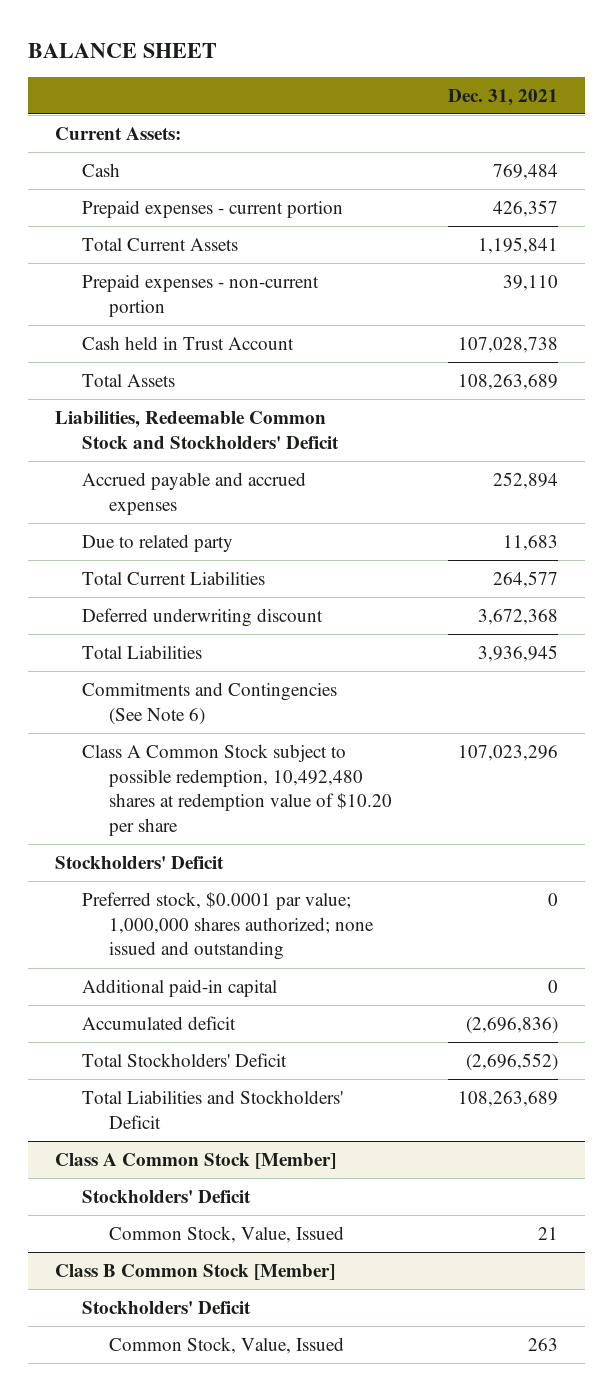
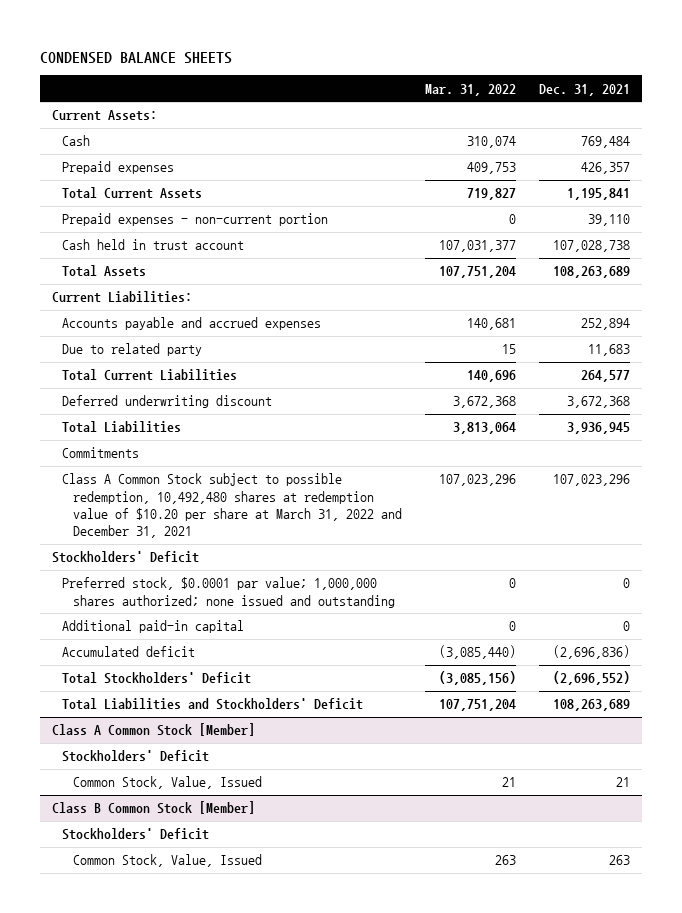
[27,42,217,58] BALANCE SHEET -> [40,51,233,64] CONDENSED BALANCE SHEETS
none -> [425,83,517,96] Mar. 31, 2022
[82,199,344,218] Prepaid expenses - current portion -> [62,161,175,175] Prepaid expenses
[82,335,295,350] Cash held in Trust Account -> [62,239,245,251] Cash held in trust account
[55,410,340,449] Liabilities, Redeemable Common Stock and Stockholders' Deficit -> none
none -> [51,291,192,304] Current Liabilities:
[82,471,307,515] Accrued payable and accrued expenses -> [62,317,322,331] Accounts payable and accrued expenses
[82,681,338,725] Commitments and Contingencies (See Note 6) -> [62,447,140,459] Commitments
[82,743,393,836] Class A Common Stock subject to possible redemption, 10,492,480 shares at redemption value of $10.20 per share -> [62,473,403,539] Class A Common Stock subject to possible redemption, 10,492,480 shares at redemption value of $10.20 per share at March 31, 2022 and December 31, 2021

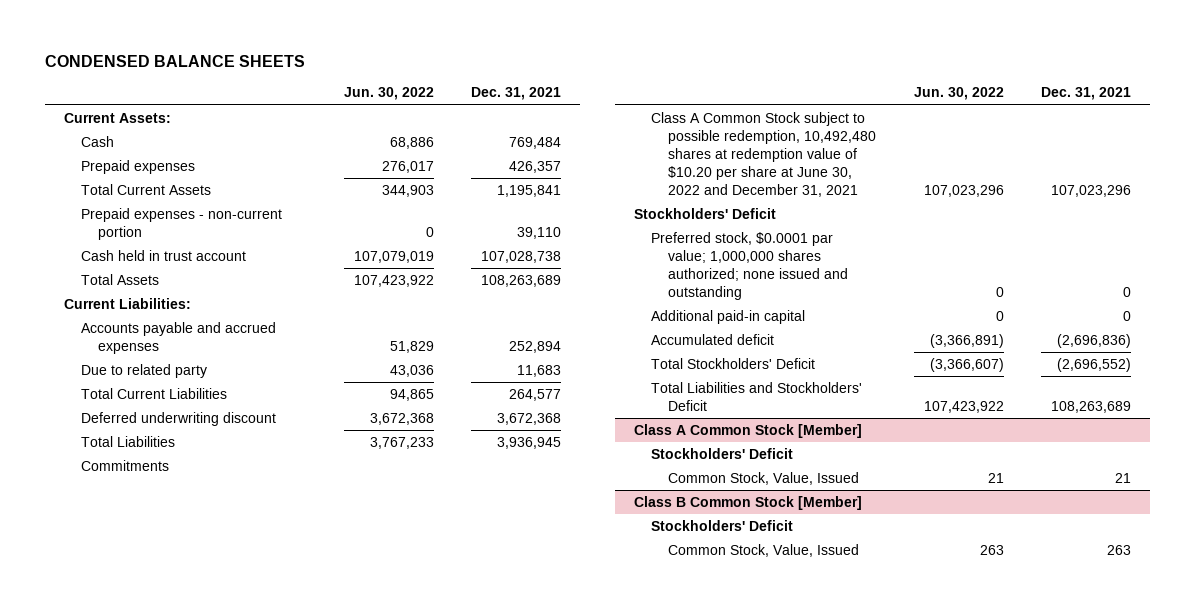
[425,83,517,96] Mar. 31, 2022 -> none
none -> [343,87,434,101] Jun. 30, 2022
[62,473,403,539] Class A Common Stock subject to possible redemption, 10,492,480 shares at redemption value of $10.20 per share at March 31, 2022 and December 31, 2021 -> [650,112,877,197] Class A Common Stock subject to possible redemption, 10,492,480 shares at redemption value of $10.20 per share at June 30, 2022 and December 31, 2021

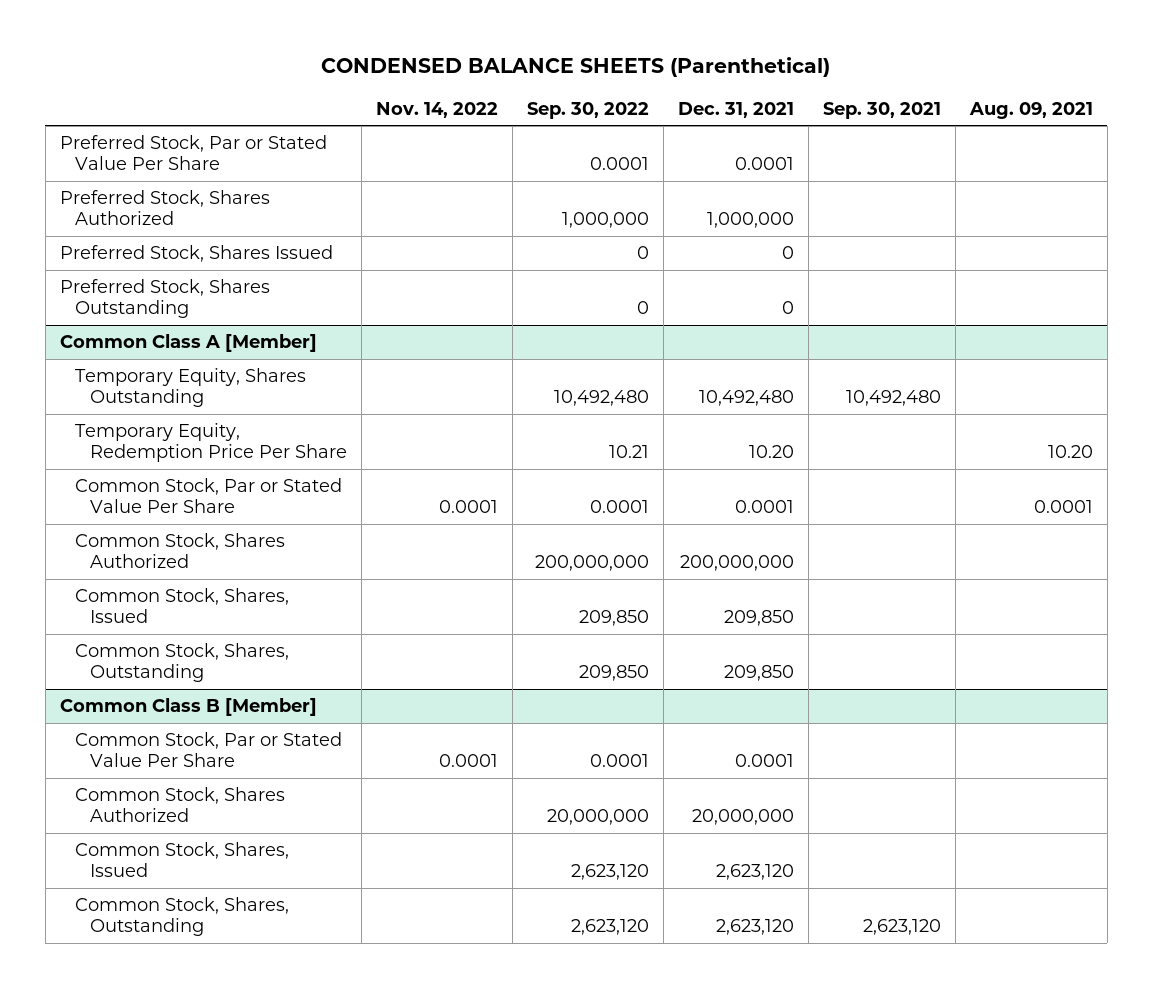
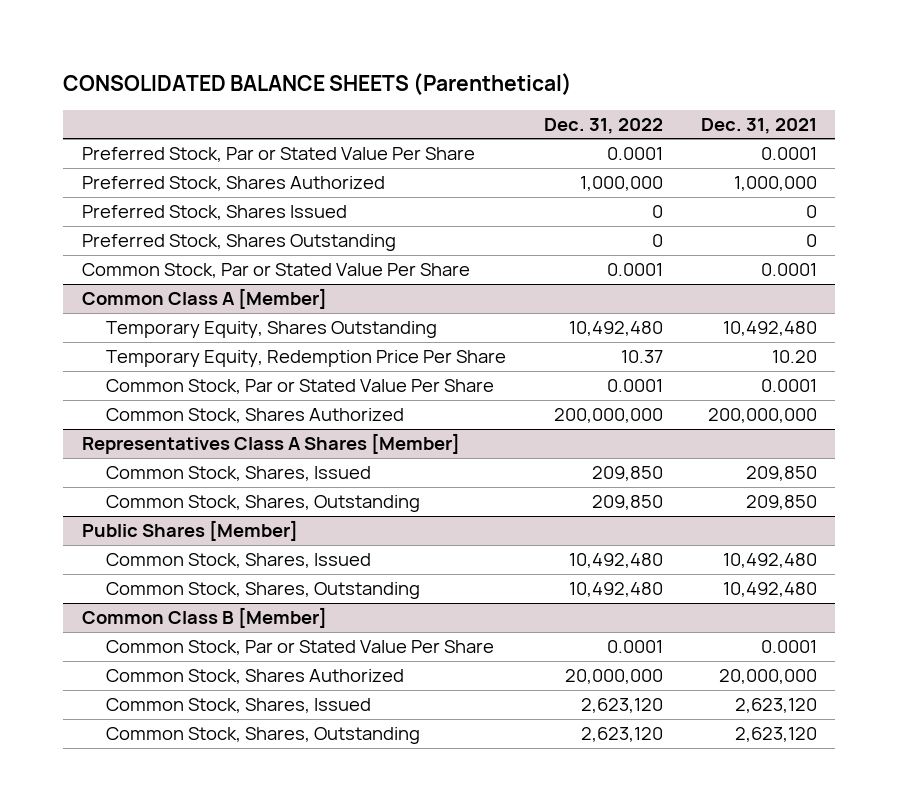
[321,57,831,78] CONDENSED BALANCE SHEETS (Parenthetical) -> [62,73,572,96] CONSOLIDATED BALANCE SHEETS (Parenthetical)
[376,101,499,118] Nov. 14, 2022 -> none
[527,101,650,119] Sep. 30, 2022 -> none
[822,101,941,119] Sep. 30, 2021 -> none
[968,101,1093,119] Aug. 09, 2021 -> none
none -> [543,117,663,134] Dec. 31, 2022
none -> [81,263,470,279] Common Stock, Par or Stated Value Per Share
none -> [81,433,460,455] Representatives Class A Shares [Member]
none -> [81,520,298,542] Public Shares [Member]
none -> [105,553,371,569] Common Stock, Shares, Issued
none -> [105,582,420,600] Common Stock, Shares, Outstanding

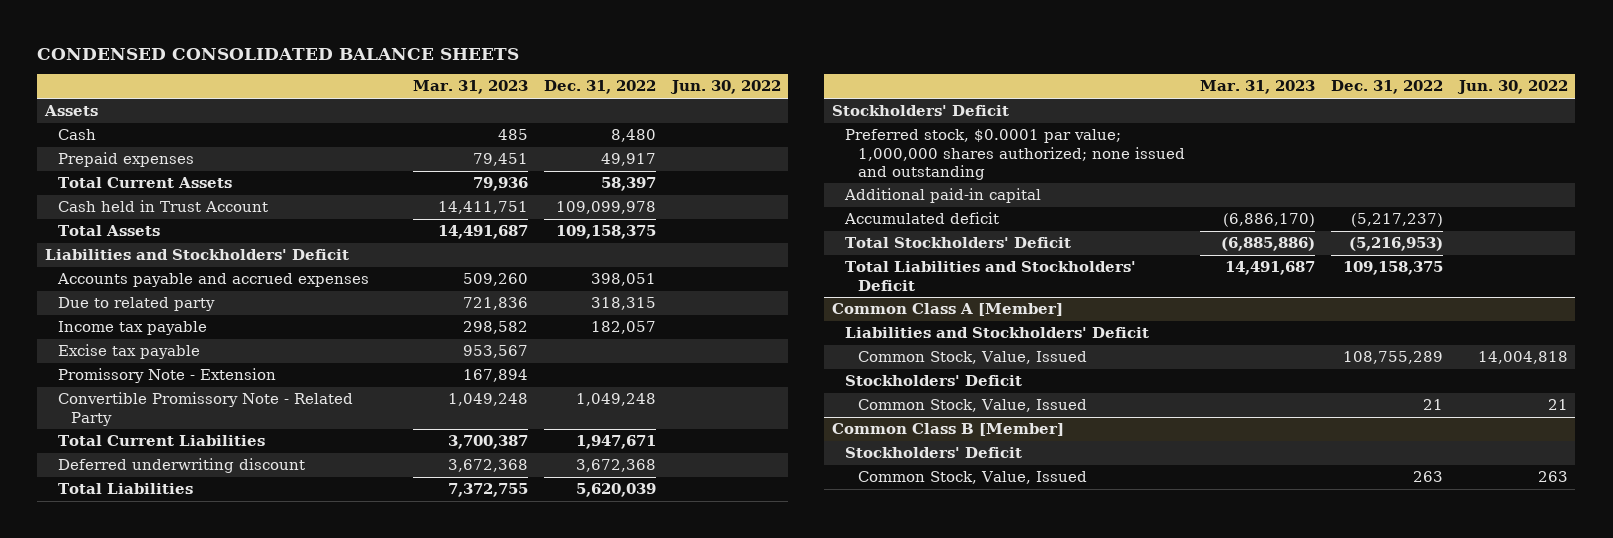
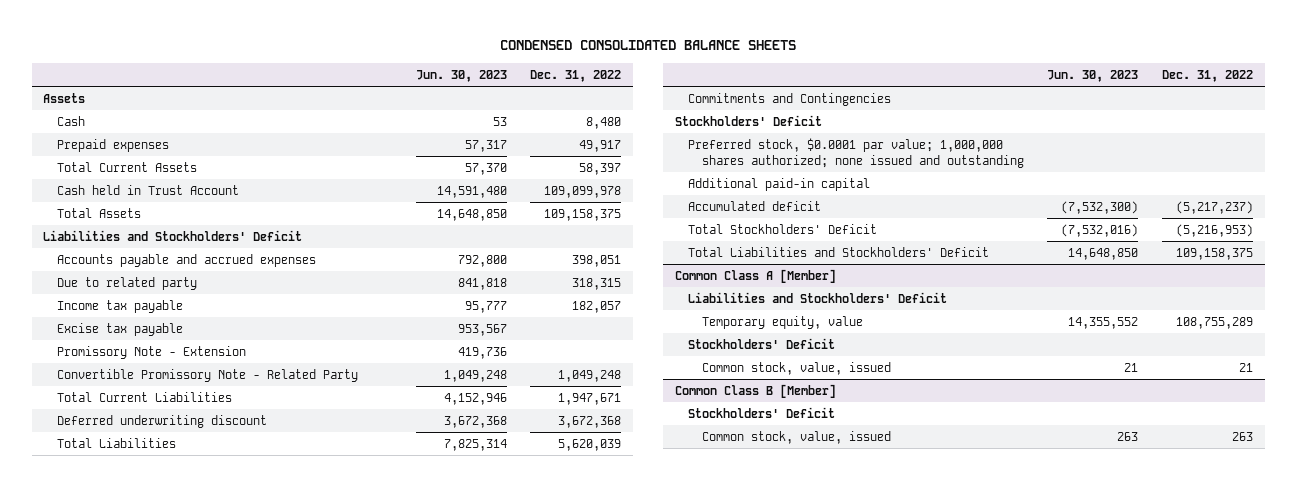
[413,80,529,95] Mar. 31, 2023 -> none
[669,80,781,95] Jun. 30, 2022 -> none
none -> [415,69,507,82] Jun. 30, 2023
none -> [688,92,892,106] Commitments and Contingencies
[857,351,1087,365] Common Stock, Value, Issued -> [701,315,863,329] Temporary equity, value
[857,399,1087,413] Common Stock, Value, Issued -> [701,361,891,375] Common stock, value, issued
[857,471,1087,485] Common Stock, Value, Issued -> [701,430,891,444] Common stock, value, issued

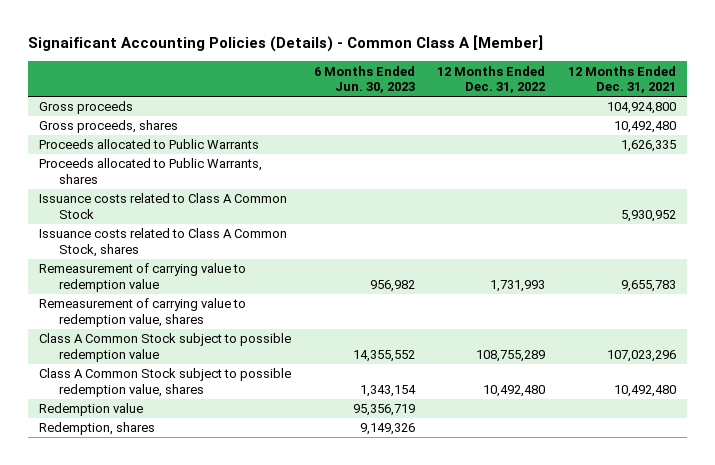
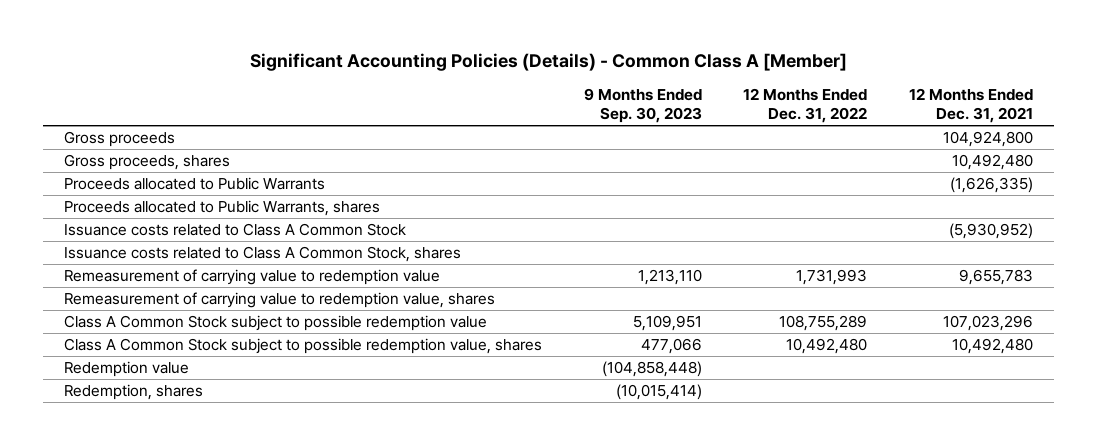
[27,35,543,53] Signaificant Accounting Policies (Details) - Common Class A [Member] -> [249,53,847,72] Significant Accounting Policies (Details) - Common Class A [Member]
[313,65,415,94] 6 Months Ended Jun. 30, 2023 -> none
none -> [583,88,702,124] 9 Months Ended Sep. 30, 2023
[620,140,676,153] 1,626,335 -> [950,177,1034,194] (1,626,335)
[620,209,676,222] 5,930,952 -> [949,223,1034,240] (5,930,952)

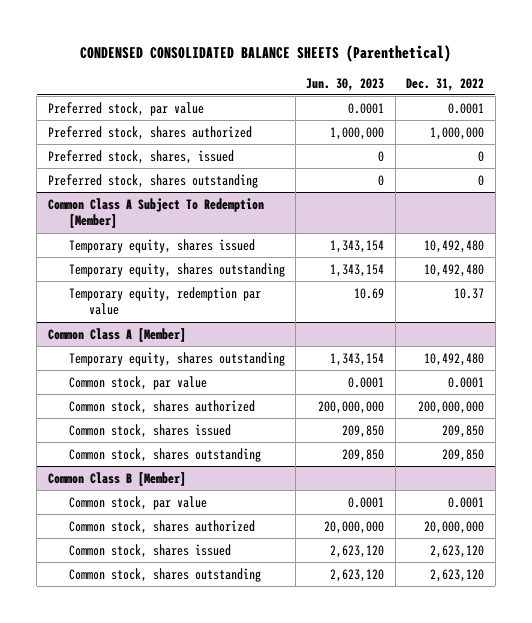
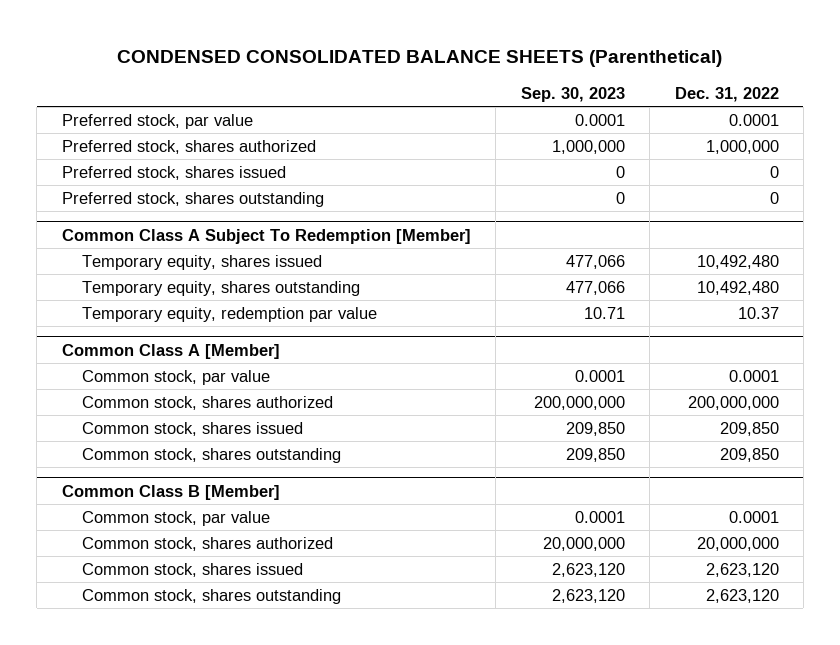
[306,77,385,91] Jun. 30, 2023 -> none
none -> [520,86,625,102] Sep. 30, 2023
[47,149,234,164] Preferred stock, shares, issued -> [61,165,286,180] Preferred stock, shares issued
[68,351,285,366] Temporary equity, shares outstanding -> none

